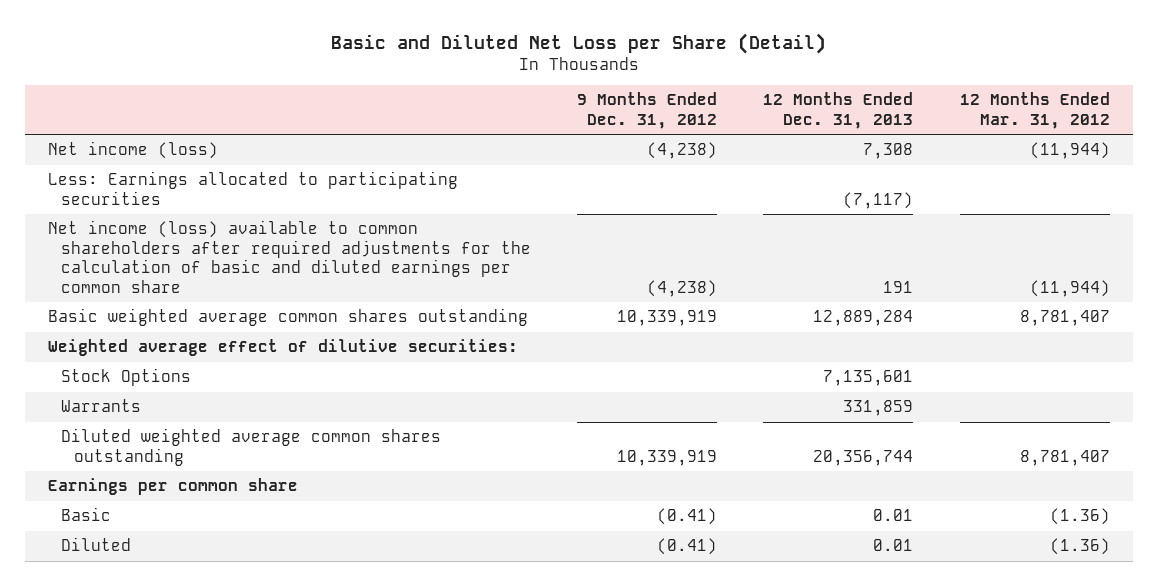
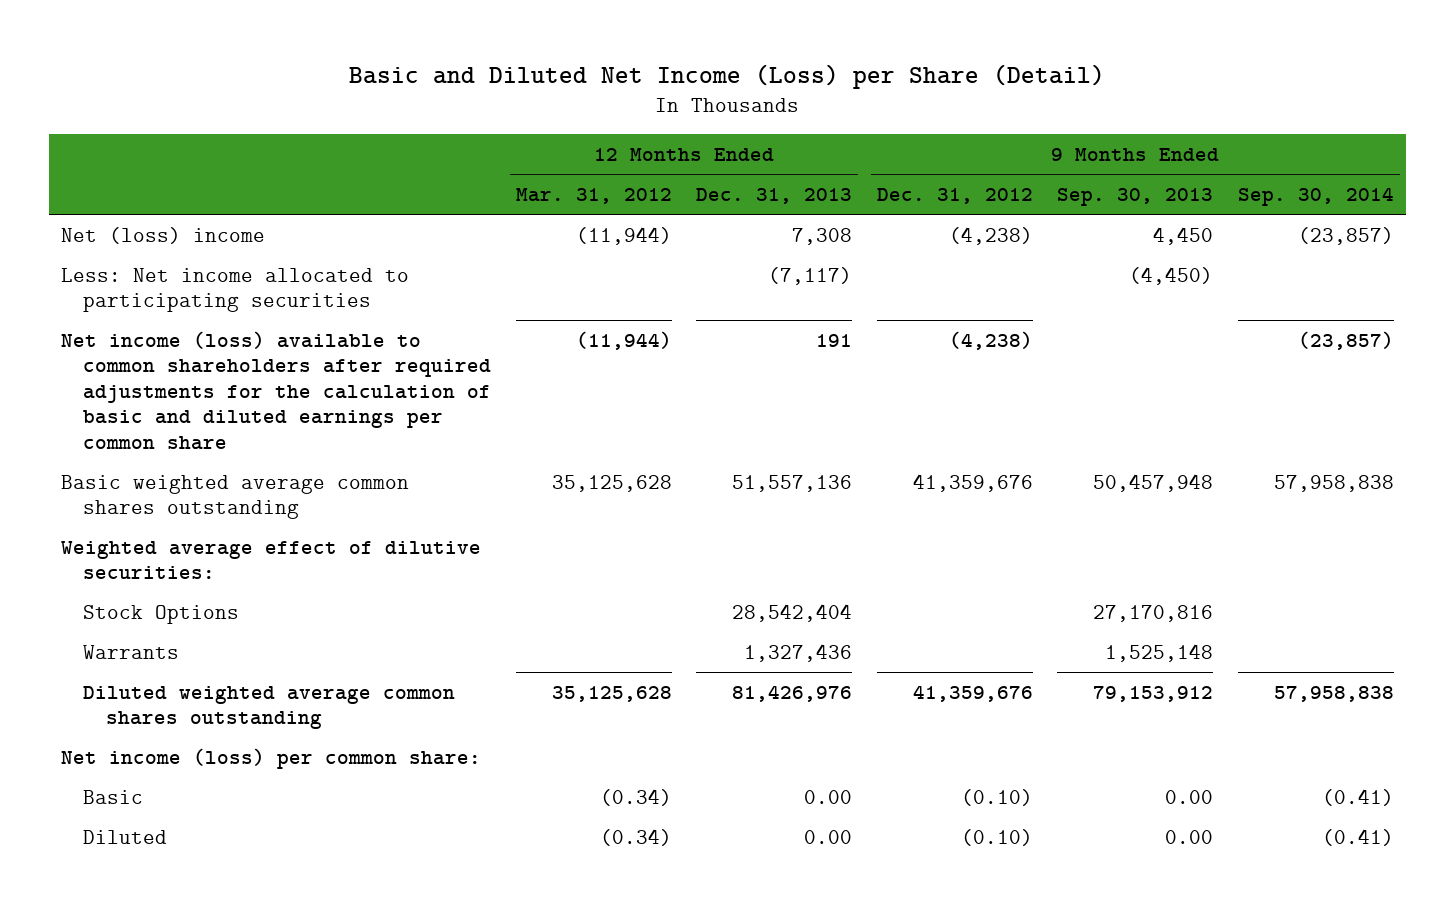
[330,32,826,54] Basic and Diluted Net Loss per Share (Detail) -> [349,63,1106,89] Basic and Diluted Net Income (Loss) per Share (Detail)
none -> [1057,187,1214,206] Sep. 30, 2013
none -> [1237,186,1394,206] Sep. 30, 2014
[47,141,218,160] Net income (loss) -> [60,226,265,244] Net (loss) income
[47,171,458,205] Less: Earnings allocated to participating securities -> [60,267,409,313] Less: Net income allocated to participating securities
[616,310,717,327] 10,339,919 -> [912,473,1033,492] 41,359,676
[813,310,914,327] 12,889,284 -> [732,474,853,492] 51,557,136
[1019,310,1110,327] 8,781,407 -> [551,474,672,492] 35,125,628
[823,370,914,387] 7,135,601 -> [732,603,853,622] 28,542,404
[843,400,914,417] 331,859 -> [744,643,853,662] 1,327,436
[616,449,717,466] 10,339,919 -> [912,684,1033,702] 41,359,676
[813,449,914,466] 20,356,744 -> [732,684,853,702] 81,426,976
[1019,449,1110,466] 8,781,407 -> [551,685,672,702] 35,125,628
[47,478,298,496] Earnings per common share -> [60,747,481,769] Net income (loss) per common share:
[656,508,717,526] (0.41) -> [960,788,1033,806] (0.10)
[873,509,914,522] 0.01 -> [804,789,853,804] 0.00
[1049,508,1110,526] (1.36) -> [599,788,672,806] (0.34)
[656,538,717,556] (0.41) -> [960,828,1033,846] (0.10)
[873,539,914,552] 0.01 -> [804,829,853,844] 0.00
[1049,538,1110,556] (1.36) -> [599,828,672,846] (0.34)

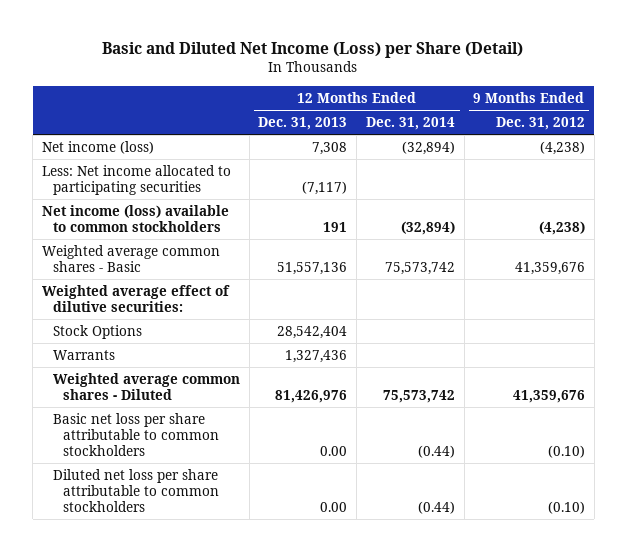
[515,187,672,204] Mar. 31, 2012 -> none
[1057,187,1214,206] Sep. 30, 2013 -> none
[1237,186,1394,206] Sep. 30, 2014 -> none
none -> [366,117,456,131] Dec. 31, 2014
[60,226,265,244] Net (loss) income -> [41,141,154,155] Net income (loss)
[60,330,492,450] Net income (loss) available to common shareholders after required adjustments for the calculation of basic and diluted earnings per common share -> [41,205,229,233] Net income (loss) available to common stockholders
[60,474,409,520] Basic weighted average common shares outstanding -> [41,245,220,273] Weighted average common shares - Basic
[60,747,481,769] Net income (loss) per common share: -> none
[83,685,456,730] Diluted weighted average common shares outstanding -> [52,373,240,401] Weighted average common shares - Diluted
[83,789,144,804] Basic -> [52,413,220,456] Basic net loss per share attributable to common stockholders
[83,829,168,844] Diluted -> [52,469,220,512] Diluted net loss per share attributable to common stockholders

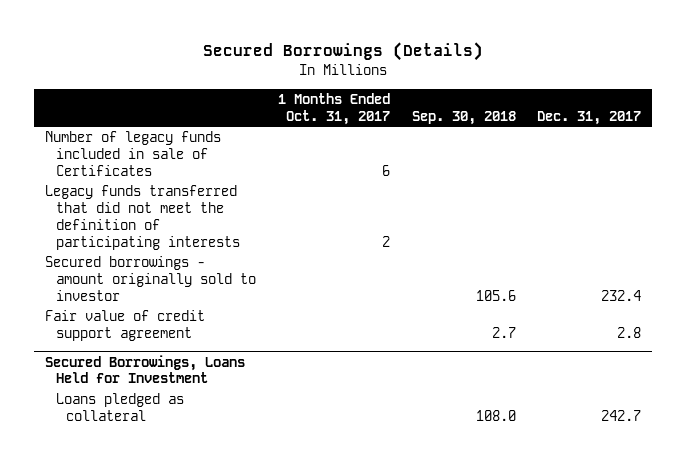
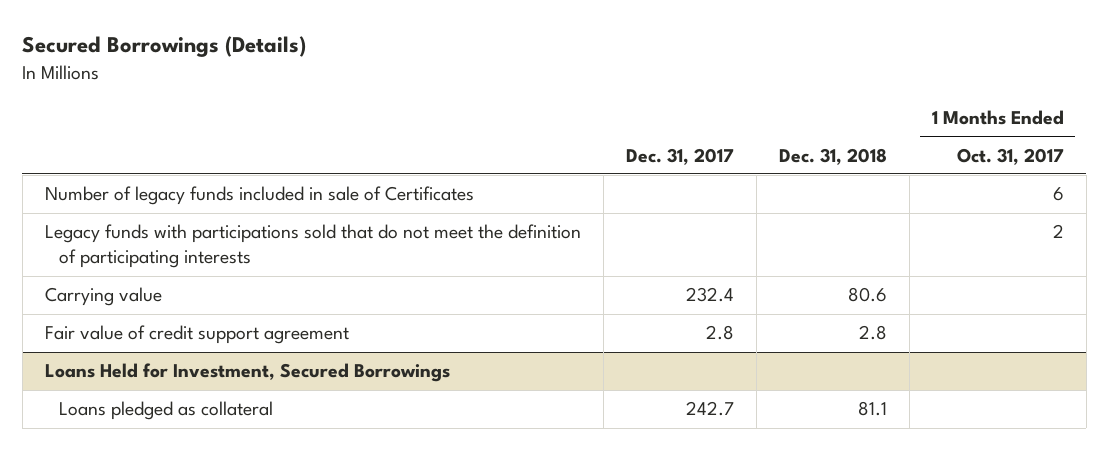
[411,110,516,125] Sep. 30, 2018 -> none
none -> [778,147,887,165] Dec. 31, 2018
[45,185,240,250] Legacy funds transferred that did not meet the definition of participating interests -> [44,224,581,269] Legacy funds with participations sold that do not meet the definition of participating interests
[45,256,256,301] Secured borrowings - amount originally sold to investor -> [44,287,162,307] Carrying value
[45,354,246,384] Secured Borrowings, Loans Held for Investment -> [44,363,450,383] Loans Held for Investment, Secured Borrowings

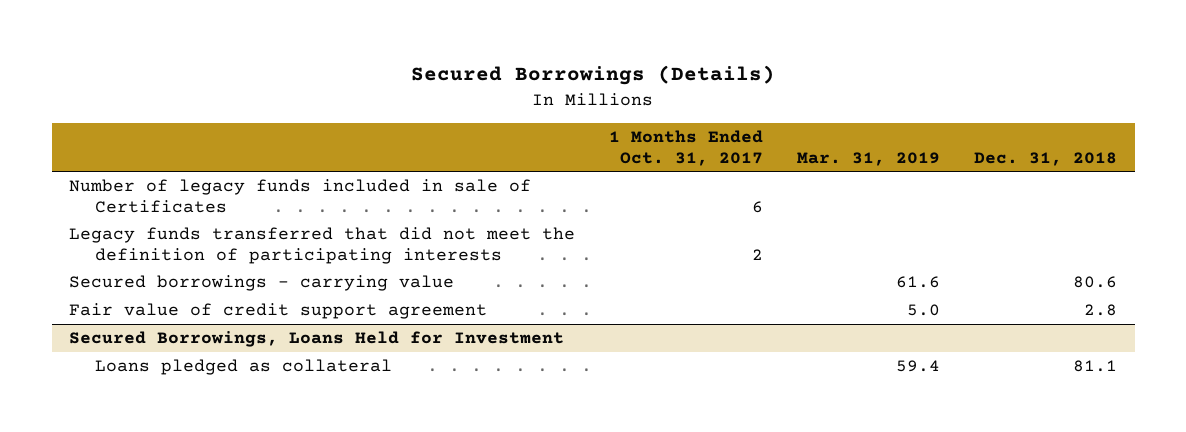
[625,147,734,165] Dec. 31, 2017 -> none
none -> [797,151,941,166] Mar. 31, 2019
[44,224,581,269] Legacy funds with participations sold that do not meet the definition of participating interests -> [68,227,575,264] Legacy funds transferred that did not meet the definition of participating interests
[44,287,162,307] Carrying value -> [68,275,454,292] Secured borrowings - carrying value
[44,363,450,383] Loans Held for Investment, Secured Borrowings -> [68,331,564,348] Secured Borrowings, Loans Held for Investment

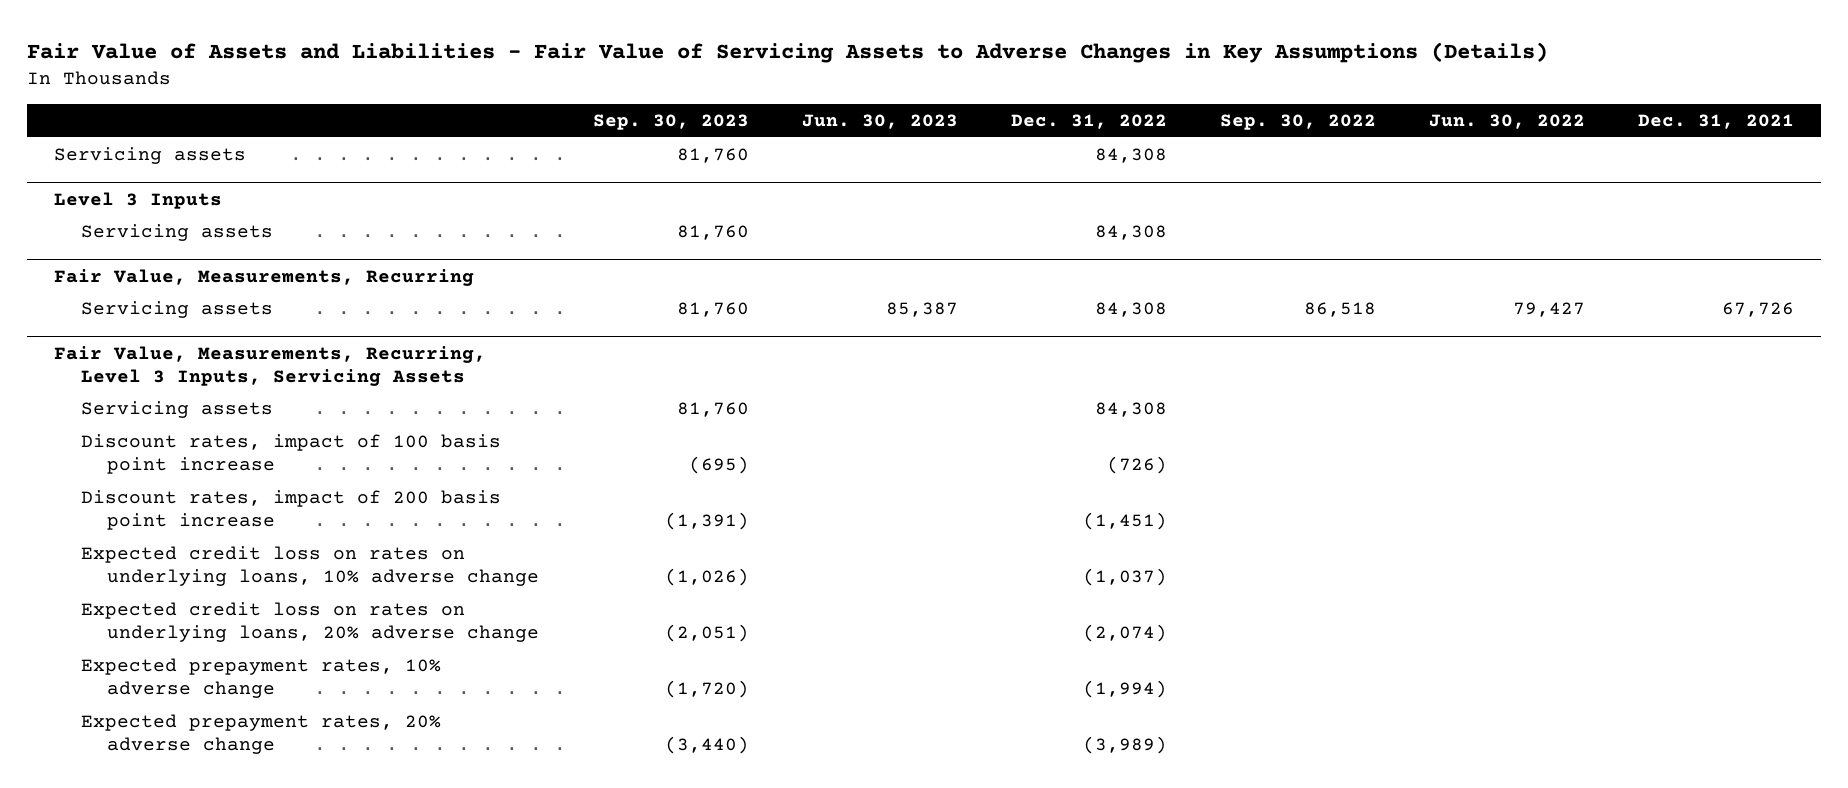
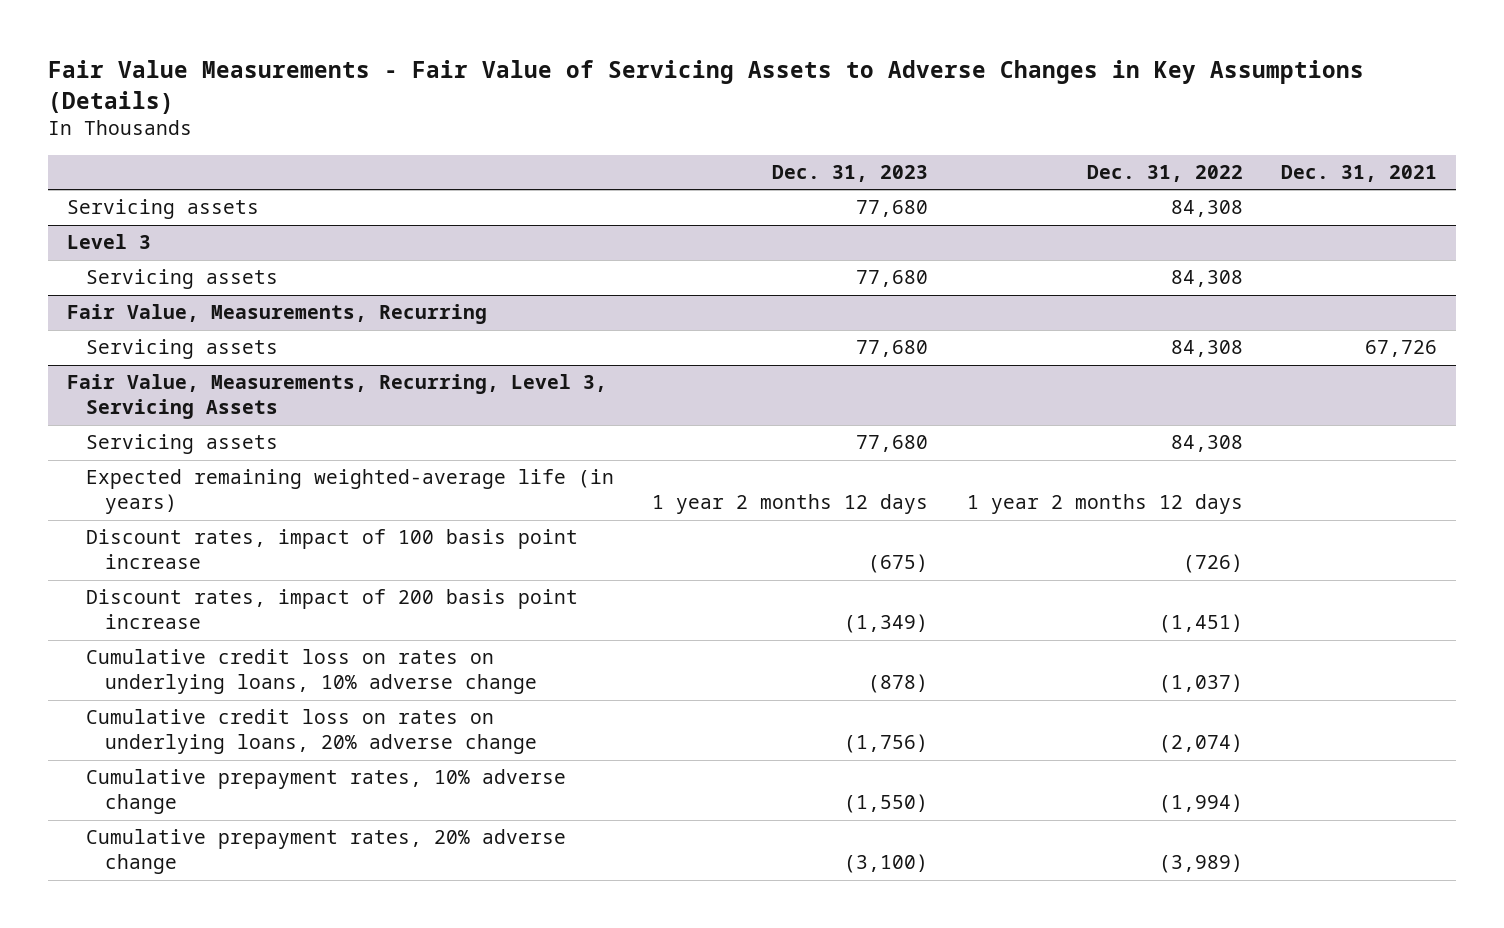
[27,41,1549,63] Fair Value of Assets and Liabilities - Fair Value of Servicing Assets to Adverse Changes in Key Assumptions (Details) -> [48,60,1365,114] Fair Value Measurements - Fair Value of Servicing Assets to Adverse Changes in Key Assumptions (Details)
[592,113,749,130] Sep. 30, 2023 -> none
[801,113,958,129] Jun. 30, 2023 -> none
[1219,113,1376,130] Sep. 30, 2022 -> none
[1429,113,1586,129] Jun. 30, 2022 -> none
none -> [772,164,929,182] Dec. 31, 2023
[53,191,222,209] Level 3 Inputs -> [67,234,152,250] Level 3
[53,345,486,386] Fair Value, Measurements, Recurring, Level 3 Inputs, Servicing Assets -> [67,374,608,420] Fair Value, Measurements, Recurring, Level 3, Servicing Assets
none -> [85,469,614,515] Expected remaining weighted-average life (in years)
[80,545,540,587] Expected credit loss on rates on underlying loans, 10% adverse change -> [85,649,537,695] Cumulative credit loss on rates on underlying loans, 10% adverse change
[80,601,540,643] Expected credit loss on rates on underlying loans, 20% adverse change -> [85,709,537,755] Cumulative credit loss on rates on underlying loans, 20% adverse change
[80,657,441,699] Expected prepayment rates, 10% adverse change -> [85,769,566,815] Cumulative prepayment rates, 10% adverse change
[80,713,441,755] Expected prepayment rates, 20% adverse change -> [85,829,566,875] Cumulative prepayment rates, 20% adverse change

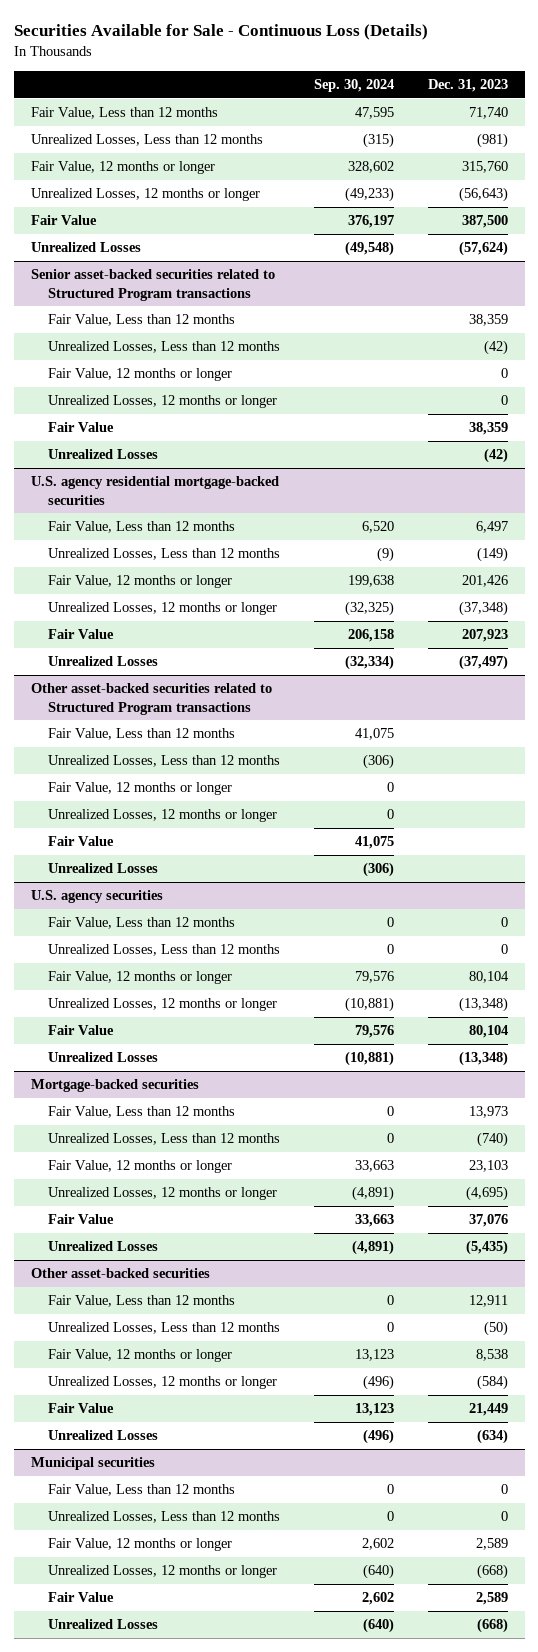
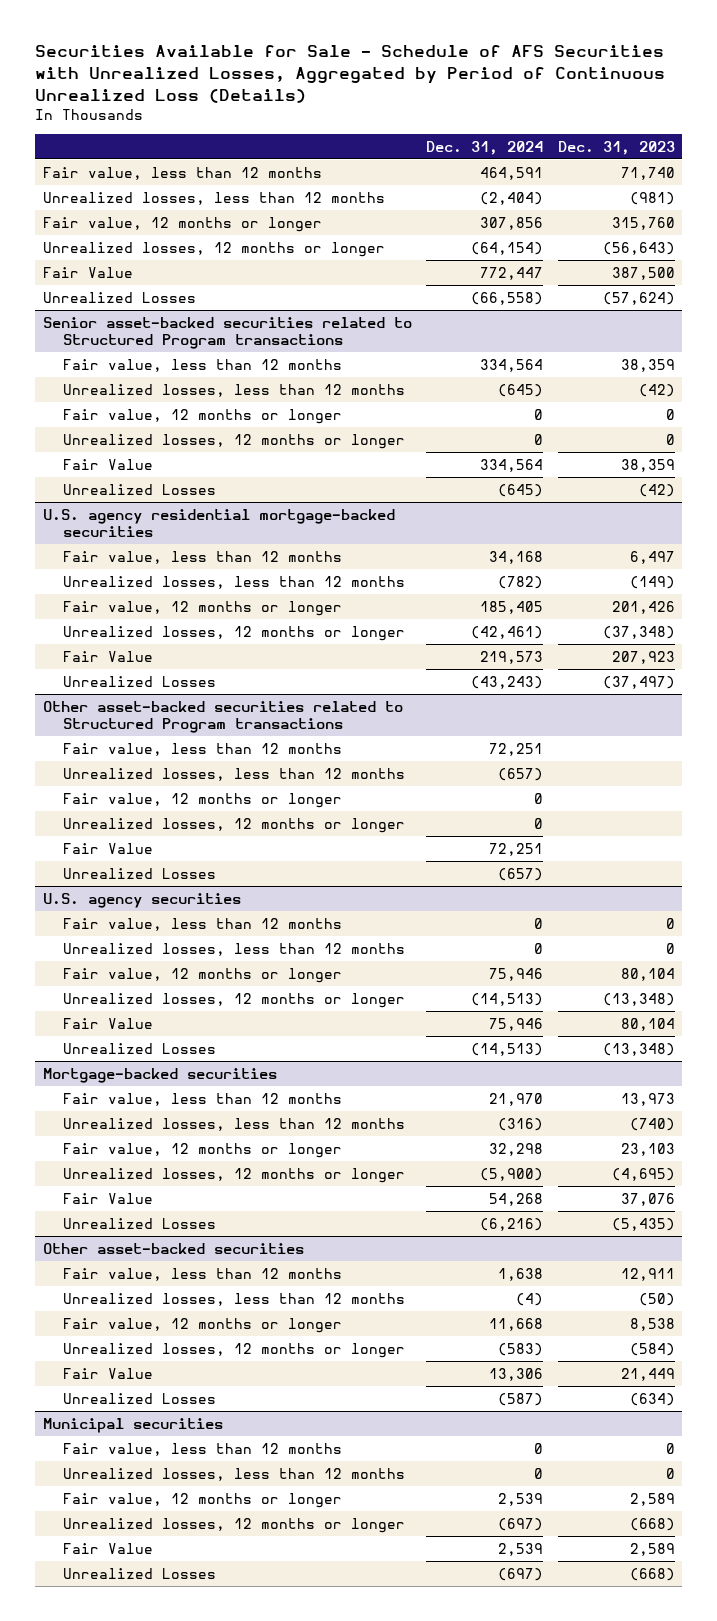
[13,24,428,41] Securities Available for Sale - Continuous Loss (Details) -> [35,45,666,104] Securities Available for Sale - Schedule of AFS Securities with Unrealized Losses, Aggregated by Period of Continuous Unrealized Loss (Details)
[314,79,395,93] Sep. 30, 2024 -> none
none -> [426,140,544,155] Dec. 31, 2024
[30,107,218,120] Fair Value, Less than 12 months -> [42,166,322,180] Fair value, less than 12 months
[30,134,263,147] Unrealized Losses, Less than 12 months -> [42,191,385,205] Unrealized losses, less than 12 months
[30,161,215,175] Fair Value, 12 months or longer -> [42,216,322,232] Fair value, 12 months or longer
[30,188,260,202] Unrealized Losses, 12 months or longer -> [42,241,385,257] Unrealized losses, 12 months or longer
[48,314,236,327] Fair Value, Less than 12 months -> [62,358,342,372] Fair value, less than 12 months
[48,341,281,354] Unrealized Losses, Less than 12 months -> [62,383,405,397] Unrealized losses, less than 12 months
[48,368,233,382] Fair Value, 12 months or longer -> [62,408,342,424] Fair value, 12 months or longer
[48,395,278,409] Unrealized Losses, 12 months or longer -> [62,433,405,449] Unrealized losses, 12 months or longer
[48,521,236,534] Fair Value, Less than 12 months -> [62,550,342,564] Fair value, less than 12 months
[48,548,281,561] Unrealized Losses, Less than 12 months -> [62,575,405,589] Unrealized losses, less than 12 months
[48,575,233,589] Fair Value, 12 months or longer -> [62,600,342,616] Fair value, 12 months or longer
[48,602,278,616] Unrealized Losses, 12 months or longer -> [62,625,405,641] Unrealized losses, 12 months or longer
[48,728,236,741] Fair Value, Less than 12 months -> [62,742,342,756] Fair value, less than 12 months
[48,755,281,768] Unrealized Losses, Less than 12 months -> [62,767,405,781] Unrealized losses, less than 12 months
[48,782,233,796] Fair Value, 12 months or longer -> [62,792,342,808] Fair value, 12 months or longer
[48,809,278,823] Unrealized Losses, 12 months or longer -> [62,817,405,833] Unrealized losses, 12 months or longer
[48,917,236,930] Fair Value, Less than 12 months -> [62,917,342,931] Fair value, less than 12 months
[48,944,281,957] Unrealized Losses, Less than 12 months -> [62,942,405,956] Unrealized losses, less than 12 months
[48,971,233,985] Fair Value, 12 months or longer -> [62,967,342,983] Fair value, 12 months or longer
[48,998,278,1012] Unrealized Losses, 12 months or longer -> [62,992,405,1008] Unrealized losses, 12 months or longer
[48,1106,236,1119] Fair Value, Less than 12 months -> [62,1092,342,1106] Fair value, less than 12 months
[48,1133,281,1146] Unrealized Losses, Less than 12 months -> [62,1117,405,1131] Unrealized losses, less than 12 months
[48,1160,233,1174] Fair Value, 12 months or longer -> [62,1142,342,1158] Fair value, 12 months or longer
[48,1187,278,1201] Unrealized Losses, 12 months or longer -> [62,1167,405,1183] Unrealized losses, 12 months or longer
[48,1295,236,1308] Fair Value, Less than 12 months -> [62,1267,342,1281] Fair value, less than 12 months
[48,1322,281,1335] Unrealized Losses, Less than 12 months -> [62,1292,405,1306] Unrealized losses, less than 12 months
[48,1349,233,1363] Fair Value, 12 months or longer -> [62,1317,342,1333] Fair value, 12 months or longer
[48,1376,278,1390] Unrealized Losses, 12 months or longer -> [62,1342,405,1358] Unrealized losses, 12 months or longer
[48,1484,236,1497] Fair Value, Less than 12 months -> [62,1442,342,1456] Fair value, less than 12 months
[48,1511,281,1524] Unrealized Losses, Less than 12 months -> [62,1467,405,1481] Unrealized losses, less than 12 months
[48,1538,233,1552] Fair Value, 12 months or longer -> [62,1492,342,1508] Fair value, 12 months or longer
[48,1565,278,1579] Unrealized Losses, 12 months or longer -> [62,1517,405,1533] Unrealized losses, 12 months or longer

